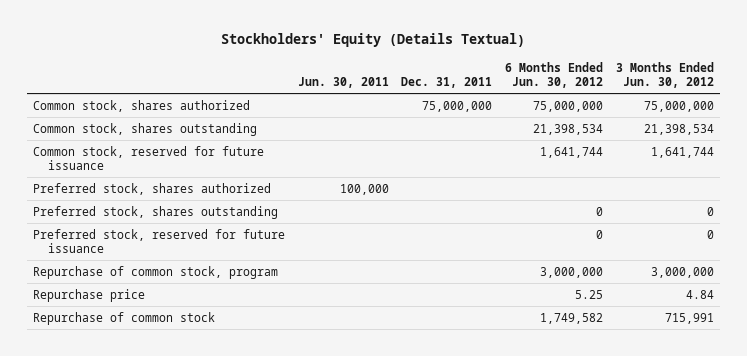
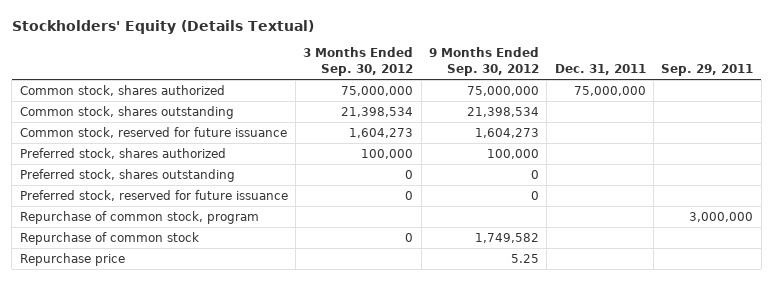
[297,76,389,88] Jun. 30, 2011 -> none
[505,61,604,88] 6 Months Ended Jun. 30, 2012 -> none
[615,61,714,88] 3 Months Ended Jun. 30, 2012 -> none
none -> [303,47,414,77] 3 Months Ended Sep. 30, 2012
none -> [429,47,540,77] 9 Months Ended Sep. 30, 2012
none -> [661,64,754,77] Sep. 29, 2011
[32,288,145,302] Repurchase price -> [19,252,125,266] Repurchase price

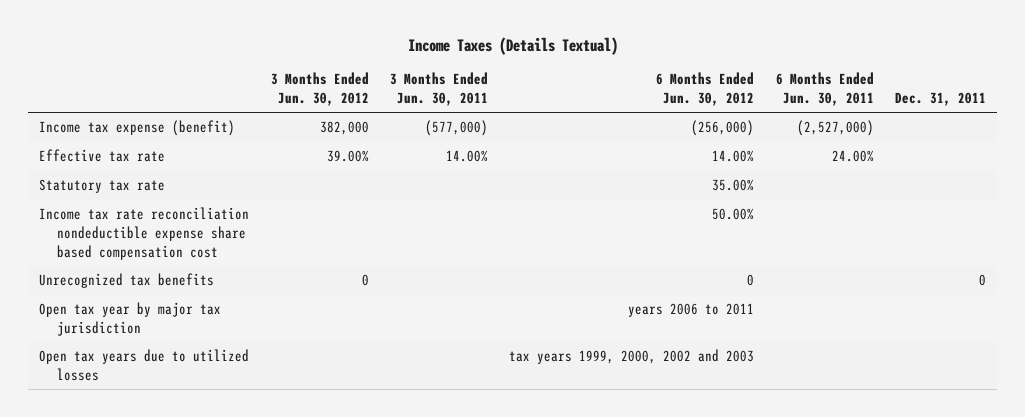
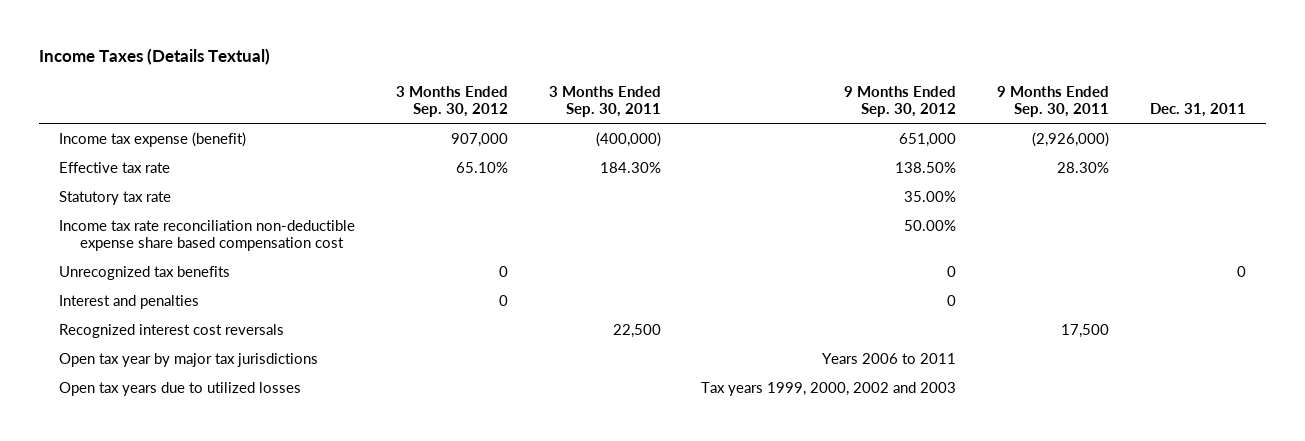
[270,72,369,107] 3 Months Ended Jun. 30, 2012 -> none
[389,72,488,107] 3 Months Ended Jun. 30, 2011 -> none
[656,72,755,107] 6 Months Ended Jun. 30, 2012 -> none
[775,72,874,107] 6 Months Ended Jun. 30, 2011 -> none
none -> [395,85,508,118] 3 Months Ended Sep. 30, 2012
none -> [548,85,661,118] 3 Months Ended Sep. 30, 2011
none -> [844,85,957,118] 9 Months Ended Sep. 30, 2012
none -> [997,85,1110,118] 9 Months Ended Sep. 30, 2011
[39,207,250,260] Income tax rate reconciliation nondeductible expense share based compensation cost -> [58,219,355,252] Income tax rate reconciliation non-deductible expense share based compensation cost
none -> [58,294,199,309] Interest and penalties
none -> [58,323,284,338] Recognized interest cost reversals
[39,302,222,337] Open tax year by major tax jurisdiction -> [58,352,318,367] Open tax year by major tax jurisdictions

